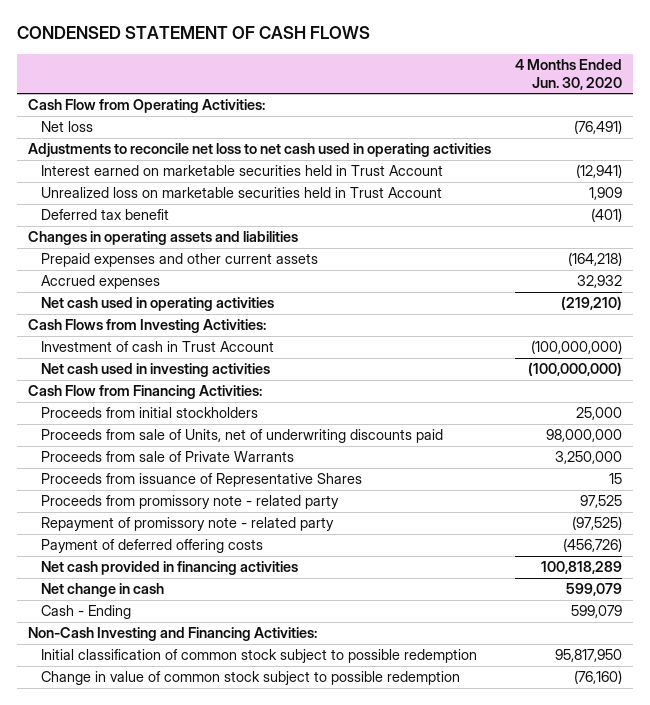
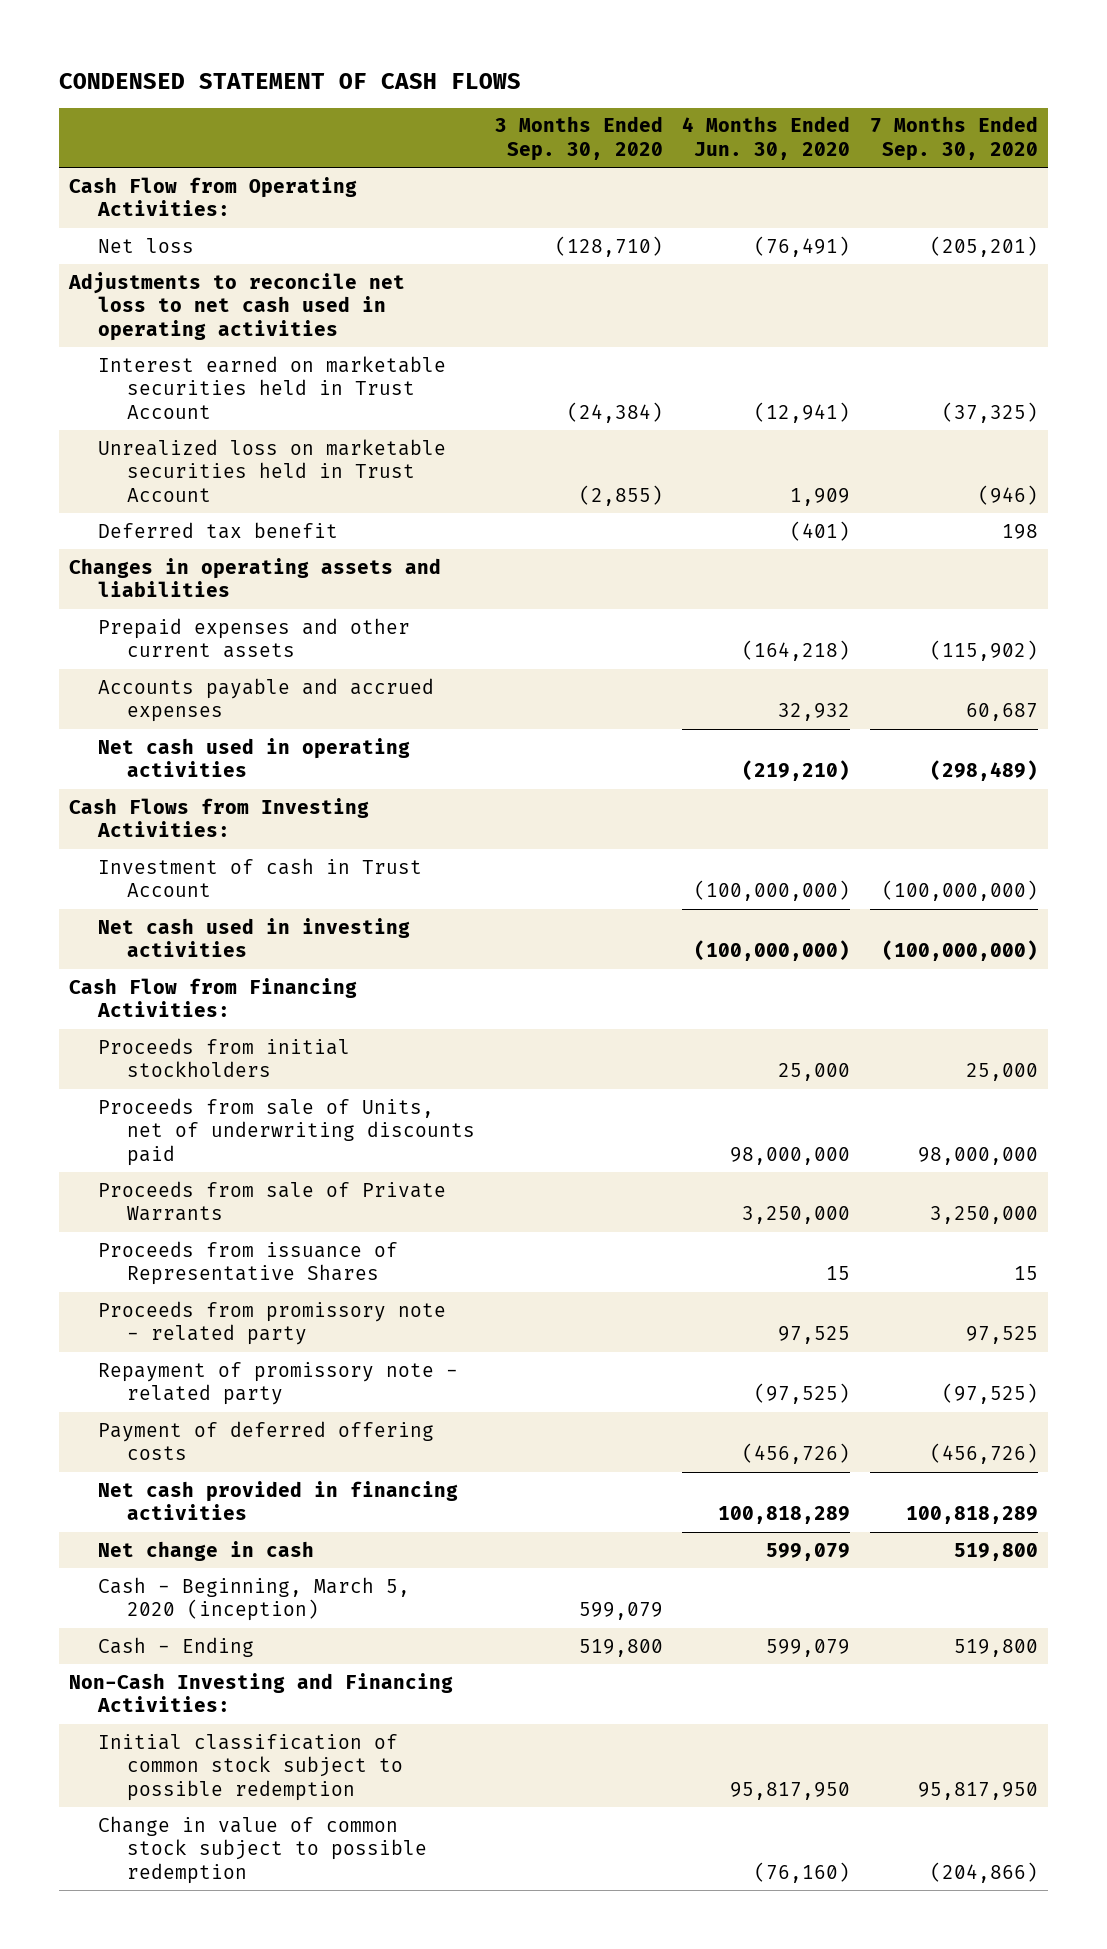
none -> [494,116,663,161] 3 Months Ended Sep. 30, 2020
none -> [869,116,1038,161] 7 Months Ended Sep. 30, 2020
[41,275,161,290] Accrued expenses -> [98,677,435,723] Accounts payable and accrued expenses
none -> [98,1576,411,1622] Cash - Beginning, March 5, 2020 (inception)

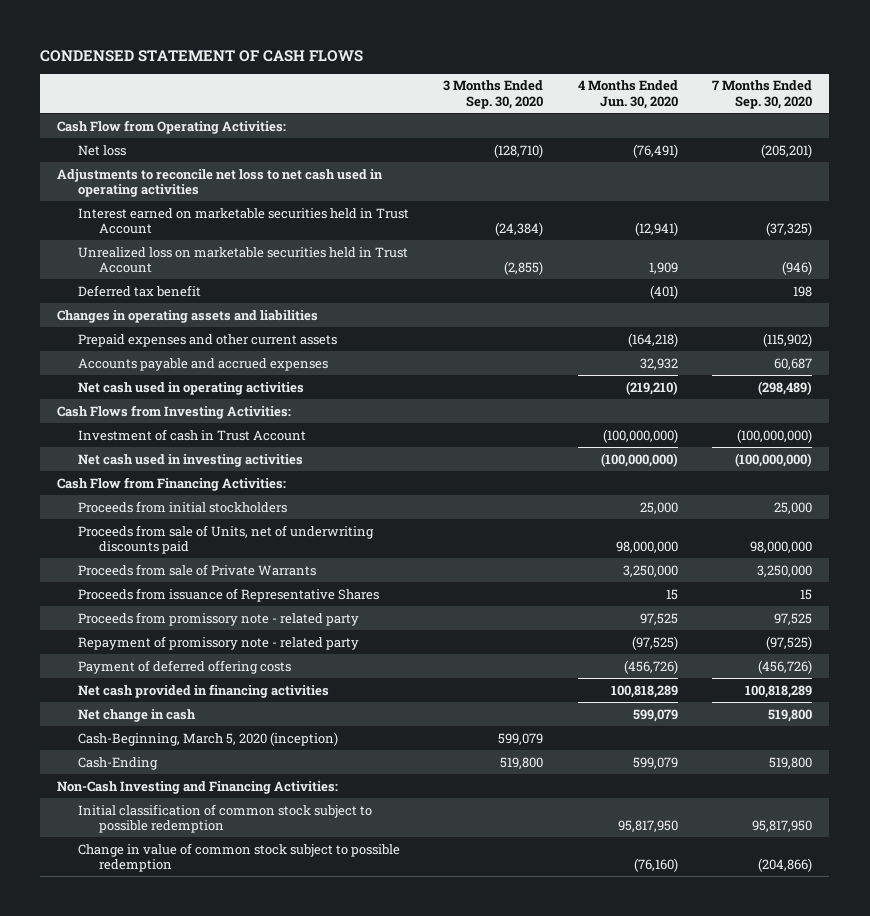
[98,1576,411,1622] Cash - Beginning, March 5, 2020 (inception) -> [77,731,338,746] Cash-Beginning, March 5, 2020 (inception)
[98,1636,255,1657] Cash - Ending -> [77,756,158,770] Cash-Ending

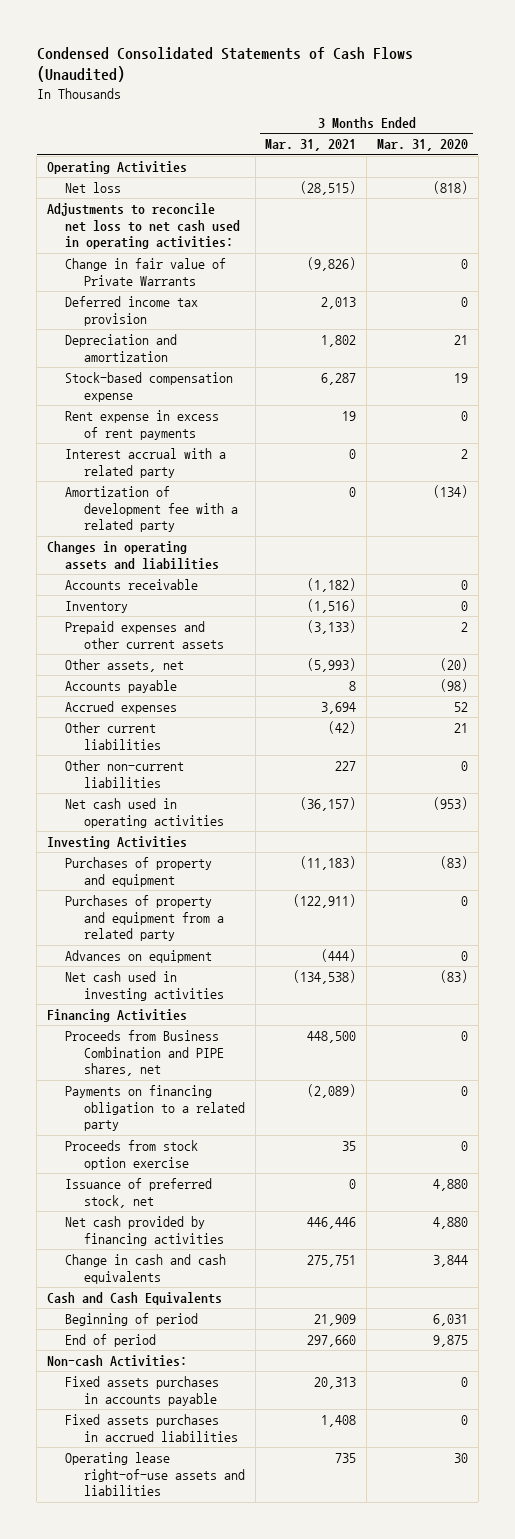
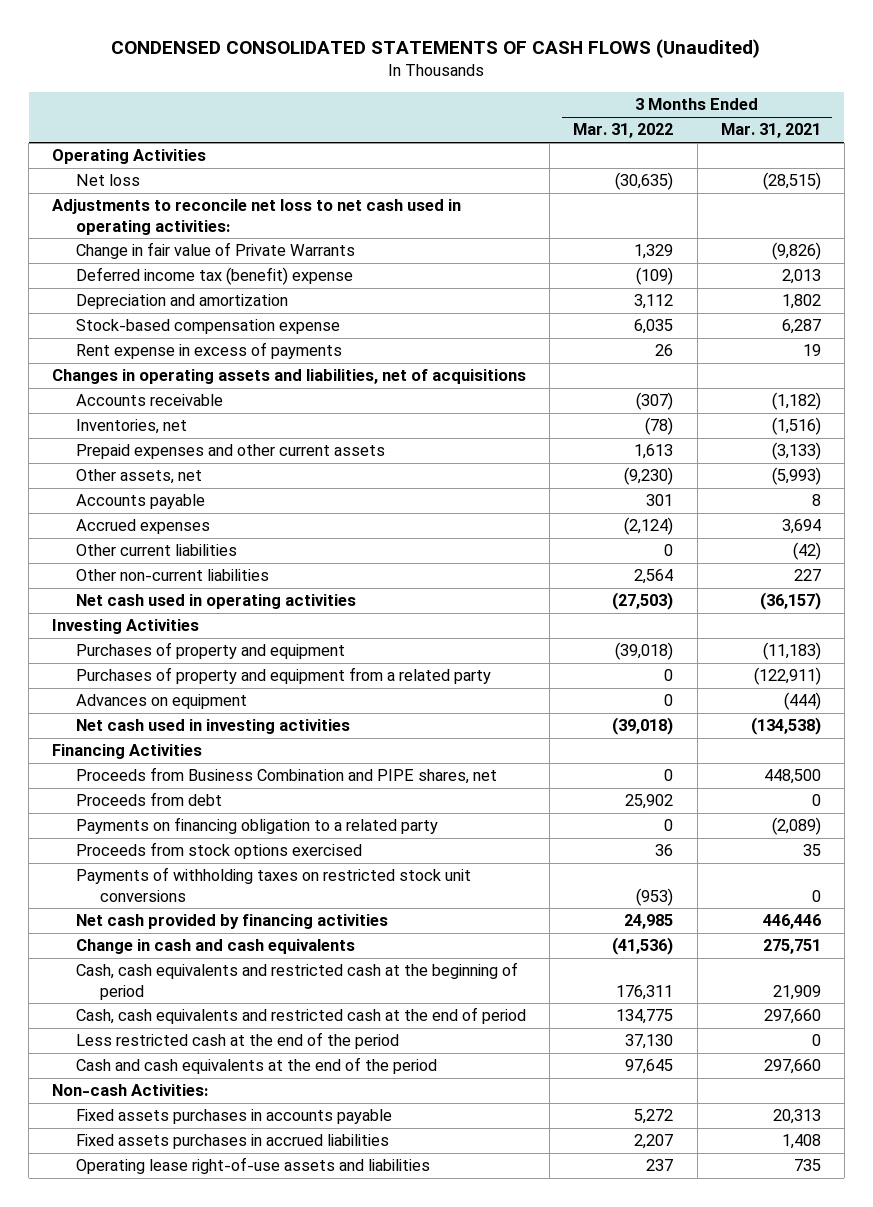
[36,47,413,83] Condensed Consolidated Statements of Cash Flows (Unaudited) -> [111,38,761,58] CONDENSED CONSOLIDATED STATEMENTS OF CASH FLOWS (Unaudited)
[377,139,469,152] Mar. 31, 2020 -> none
none -> [573,123,674,139] Mar. 31, 2022
[65,296,199,326] Deferred income tax provision -> [76,267,354,286] Deferred income tax (benefit) expense
[65,448,227,478] Interest accrual with a related party -> none
[65,486,238,533] Amortization of development fee with a related party -> none
[65,410,220,440] Rent expense in excess of rent payments -> [76,342,343,360] Rent expense in excess of payments
[46,541,220,570] Changes in operating assets and liabilities -> [52,369,527,385] Changes in operating assets and liabilities, net of acquisitions
[65,601,129,614] Inventory -> [76,419,188,435] Inventories, net
none -> [76,792,223,807] Proceeds from debt
[65,1178,213,1208] Issuance of preferred stock, net -> none
[65,1140,199,1170] Proceeds from stock option exercise -> [76,842,363,860] Proceeds from stock options exercised
none -> [76,867,472,902] Payments of withholding taxes on restricted stock unit conversions
[46,1292,222,1306] Cash and Cash Equivalents -> none
[65,1313,199,1327] Beginning of period -> [76,962,519,1000] Cash, cash equivalents and restricted cash at the beginning of period
[65,1334,157,1348] End of period -> [76,1007,527,1025] Cash, cash equivalents and restricted cash at the end of period
none -> [76,1032,400,1050] Less restricted cash at the end of the period
none -> [76,1057,438,1075] Cash and cash equivalents at the end of the period

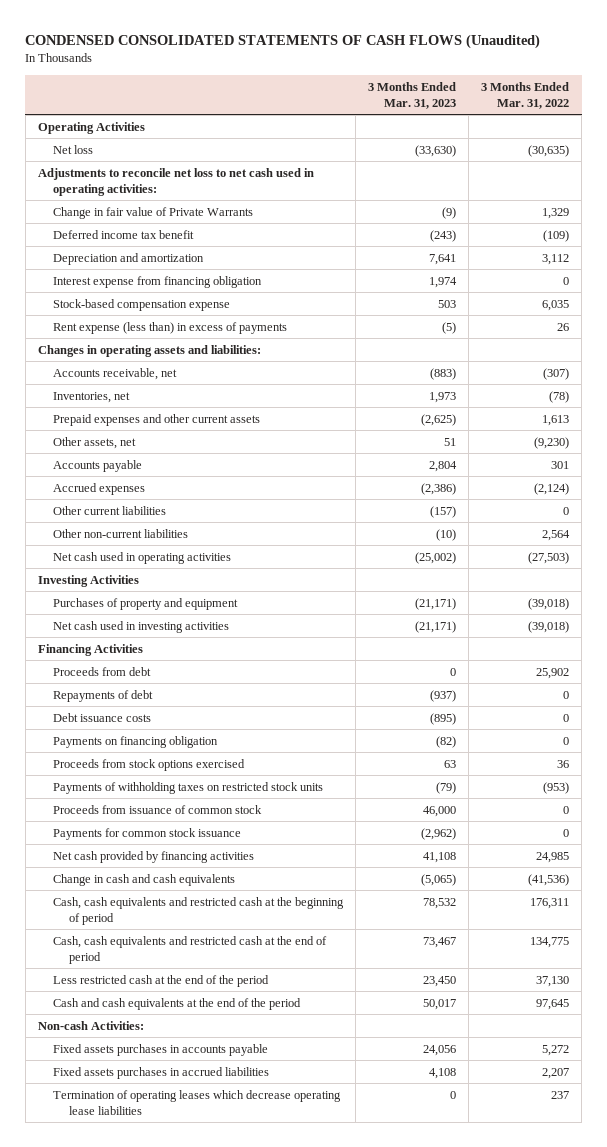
[720,123,821,139] Mar. 31, 2021 -> none
none -> [368,81,457,109] 3 Months Ended Mar. 31, 2023
[76,267,354,286] Deferred income tax (benefit) expense -> [53,229,195,239] Deferred income tax benefit
none -> [53,275,263,288] Interest expense from financing obligation
[76,342,343,360] Rent expense in excess of payments -> [53,321,288,334] Rent expense (less than) in excess of payments
[52,369,527,385] Changes in operating assets and liabilities, net of acquisitions -> [37,344,261,357] Changes in operating assets and liabilities:
[76,394,224,407] Accounts receivable -> [53,367,178,380] Accounts receivable, net
[76,667,492,685] Purchases of property and equipment from a related party -> none
[76,694,248,710] Advances on equipment -> none
[76,767,498,785] Proceeds from Business Combination and PIPE shares, net -> none
none -> [53,689,154,702] Repayments of debt
none -> [53,712,152,722] Debt issuance costs
[76,817,439,835] Payments on financing obligation to a related party -> [53,735,219,748] Payments on financing obligation
[76,867,472,902] Payments of withholding taxes on restricted stock unit conversions -> [53,781,324,794] Payments of withholding taxes on restricted stock units
none -> [53,804,263,814] Proceeds from issuance of common stock
none -> [53,827,242,840] Payments for common stock issuance
[76,1157,431,1175] Operating lease right-of-use assets and liabilities -> [53,1089,342,1116] Termination of operating leases which decrease operating lease liabilities

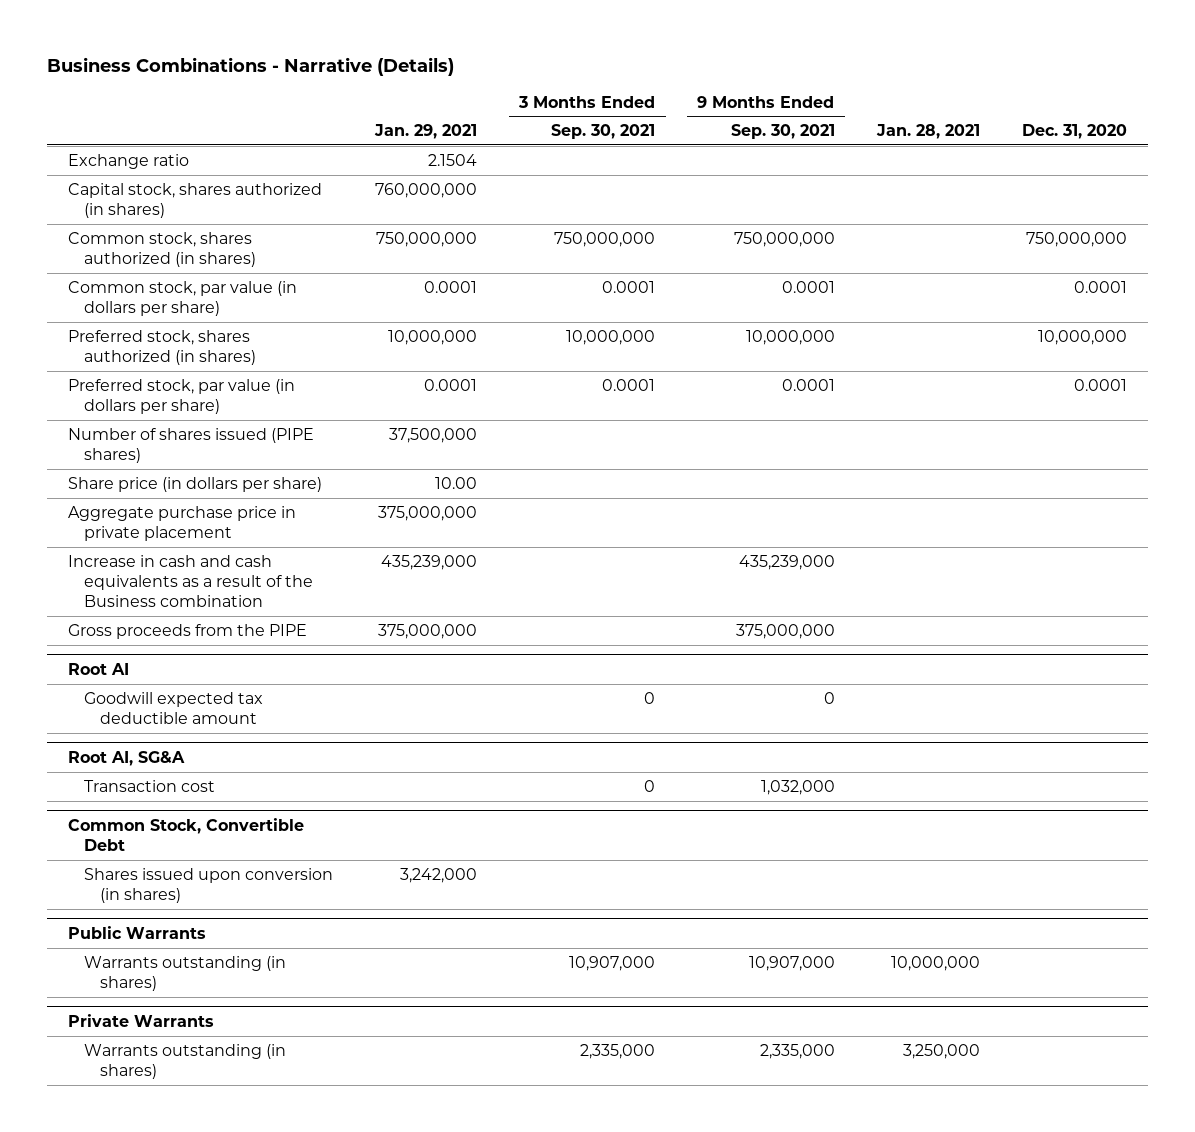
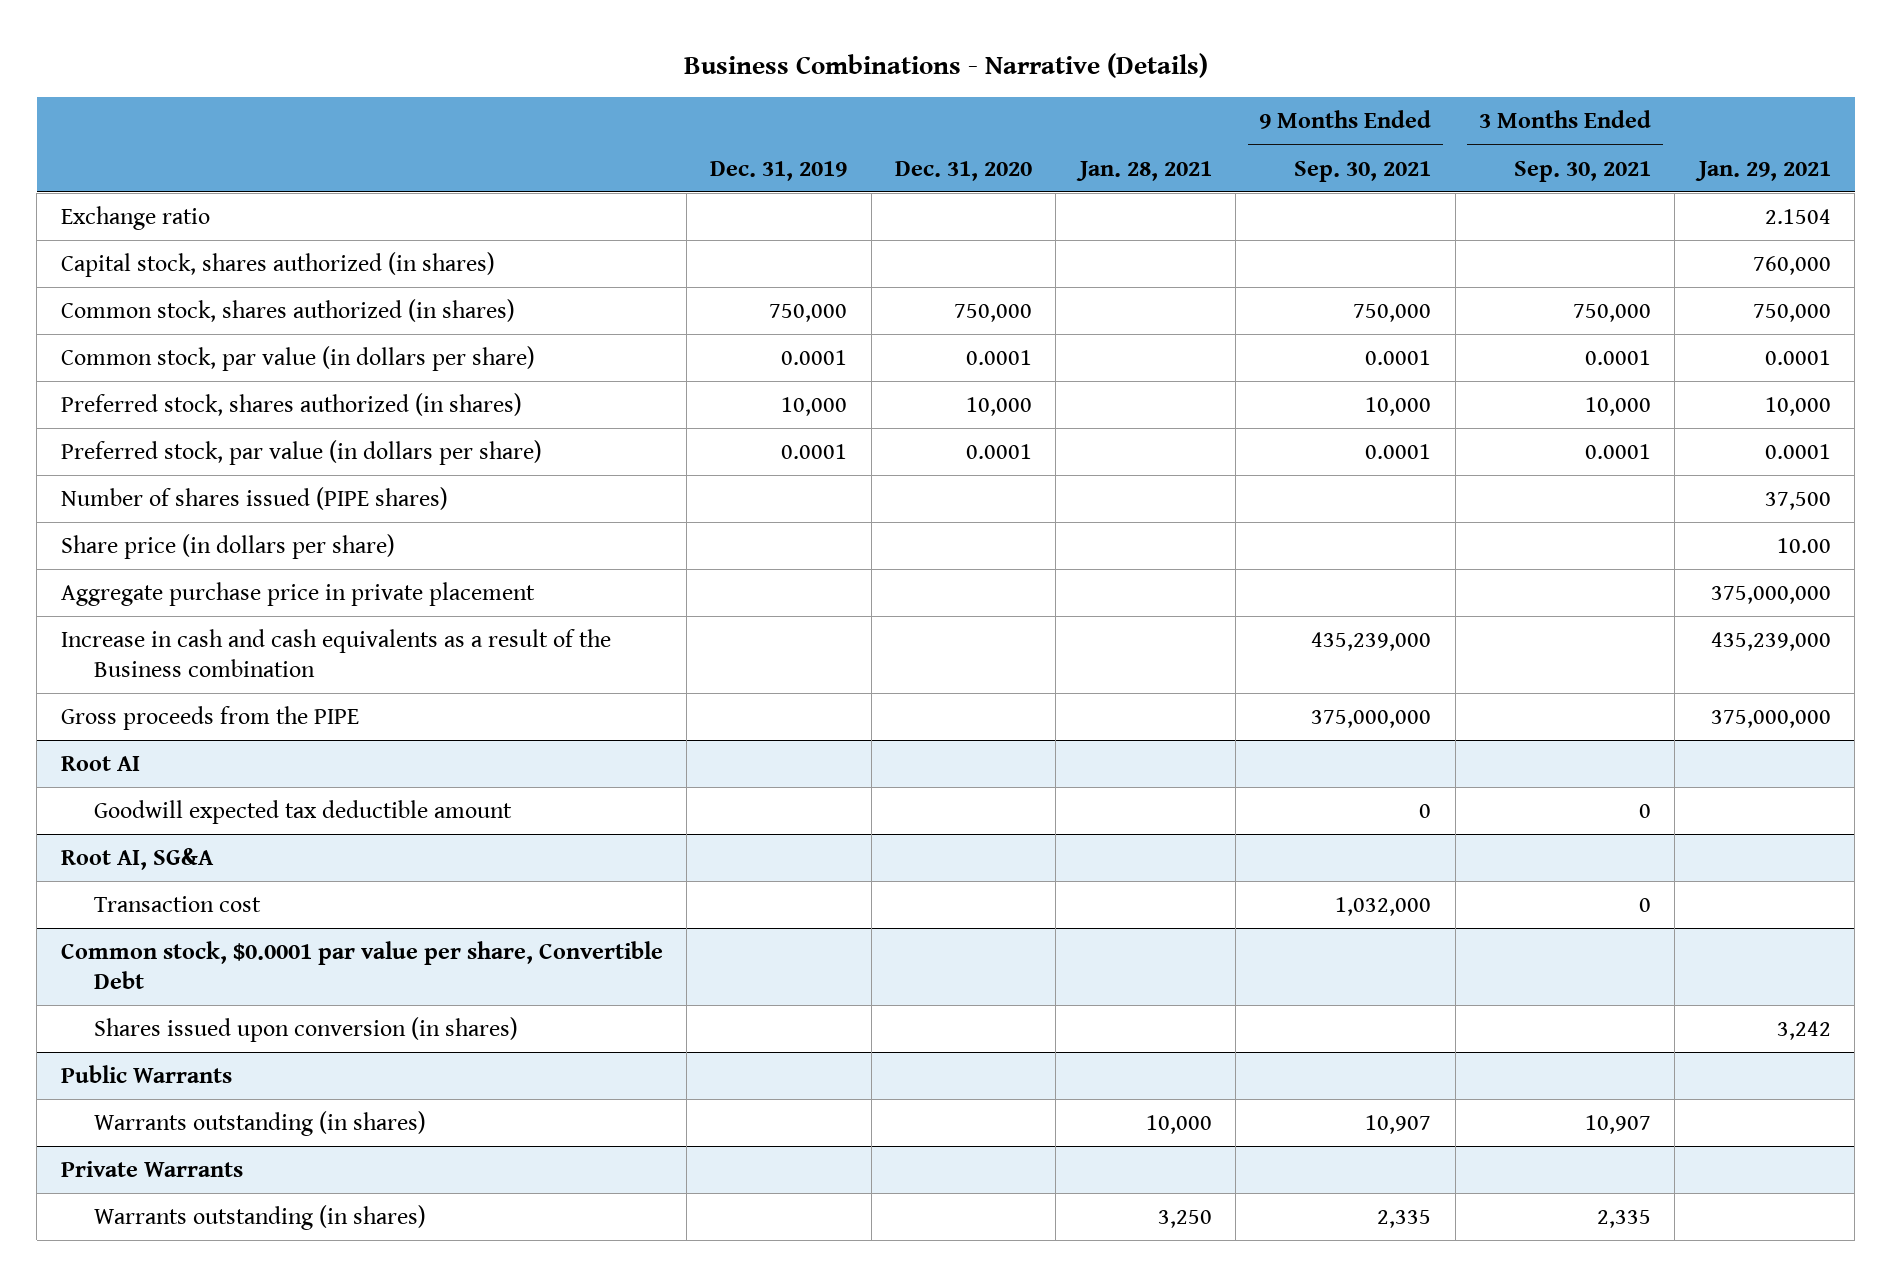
none -> [710,160,848,181] Dec. 31, 2019
[375,182,478,198] 760,000,000 -> [1752,256,1831,276] 760,000
[376,231,478,247] 750,000,000 -> [1752,304,1831,323] 750,000
[554,231,656,247] 750,000,000 -> [1573,304,1652,323] 750,000
[733,231,835,247] 750,000,000 -> [1353,304,1432,323] 750,000
[1025,231,1127,247] 750,000,000 -> [954,304,1033,323] 750,000
[388,329,478,345] 10,000,000 -> [1764,397,1831,417] 10,000
[566,329,656,345] 10,000,000 -> [1585,397,1652,417] 10,000
[745,329,835,345] 10,000,000 -> [1365,397,1432,417] 10,000
[1037,329,1127,345] 10,000,000 -> [966,397,1033,417] 10,000
[389,427,478,443] 37,500,000 -> [1764,492,1831,511] 37,500
[68,817,305,851] Common Stock, Convertible Debt -> none
none -> [60,941,663,989] Common stock, $0.0001 par value per share, Convertible Debt
[400,867,478,883] 3,242,000 -> [1776,1021,1831,1041] 3,242
[569,955,656,971] 10,907,000 -> [1585,1115,1652,1135] 10,907
[748,955,835,971] 10,907,000 -> [1365,1115,1432,1135] 10,907
[890,955,980,971] 10,000,000 -> [1145,1115,1212,1135] 10,000
[580,1043,656,1059] 2,335,000 -> [1597,1210,1652,1229] 2,335
[759,1043,835,1059] 2,335,000 -> [1377,1210,1432,1229] 2,335
[902,1043,980,1059] 3,250,000 -> [1157,1210,1212,1229] 3,250

